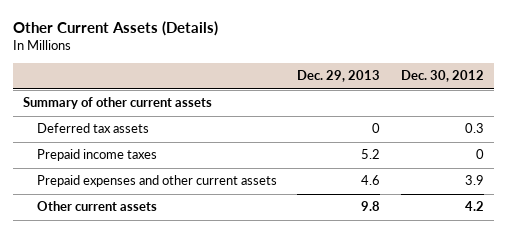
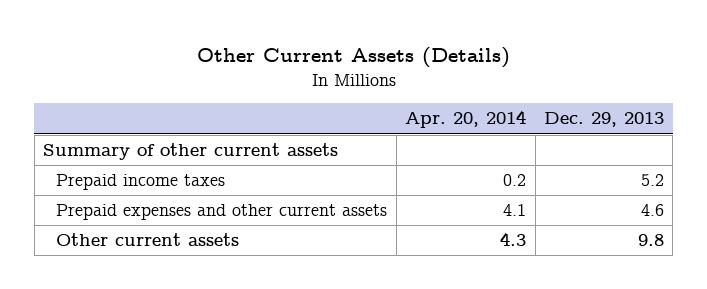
[400,70,484,83] Dec. 30, 2012 -> none
none -> [405,110,527,129] Apr. 20, 2014
[37,123,150,134] Deferred tax assets -> none

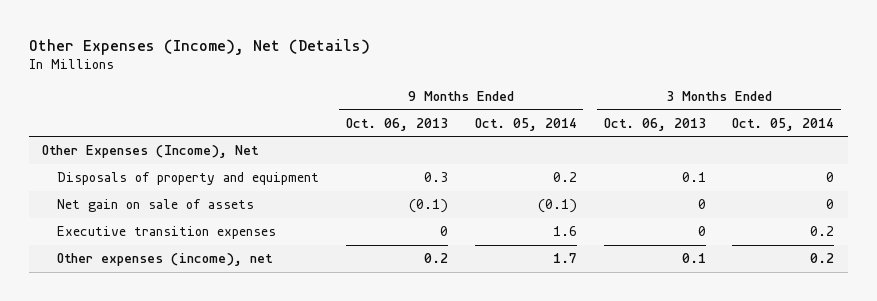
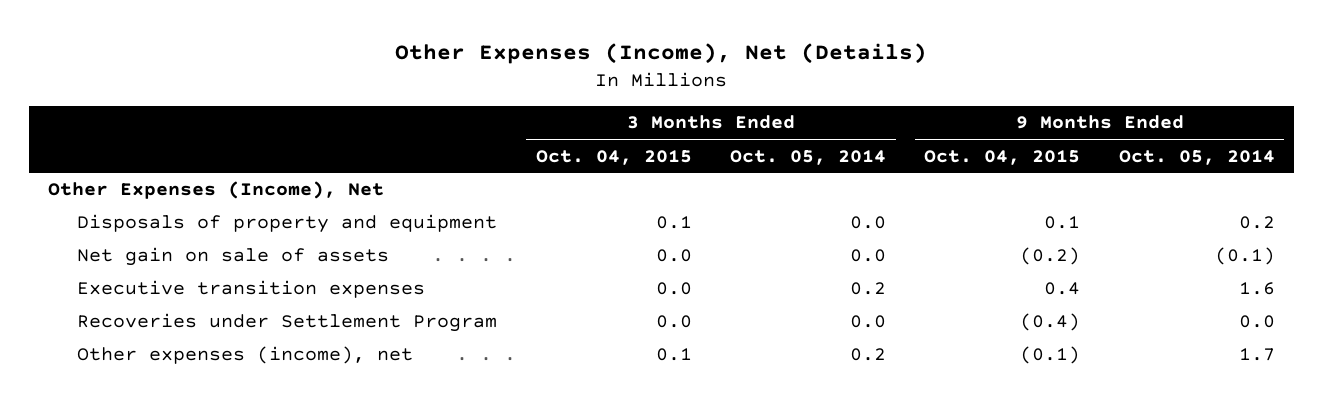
[345,117,448,131] Oct. 06, 2013 -> none
[603,117,706,131] Oct. 06, 2013 -> none
none -> [535,149,692,165] Oct. 04, 2015
none -> [924,149,1081,165] Oct. 04, 2015
[826,172,835,183] 0 -> [849,216,886,230] 0.0
[826,199,835,210] 0 -> [849,249,886,263] 0.0
none -> [77,313,498,333] Recoveries under Settlement Program

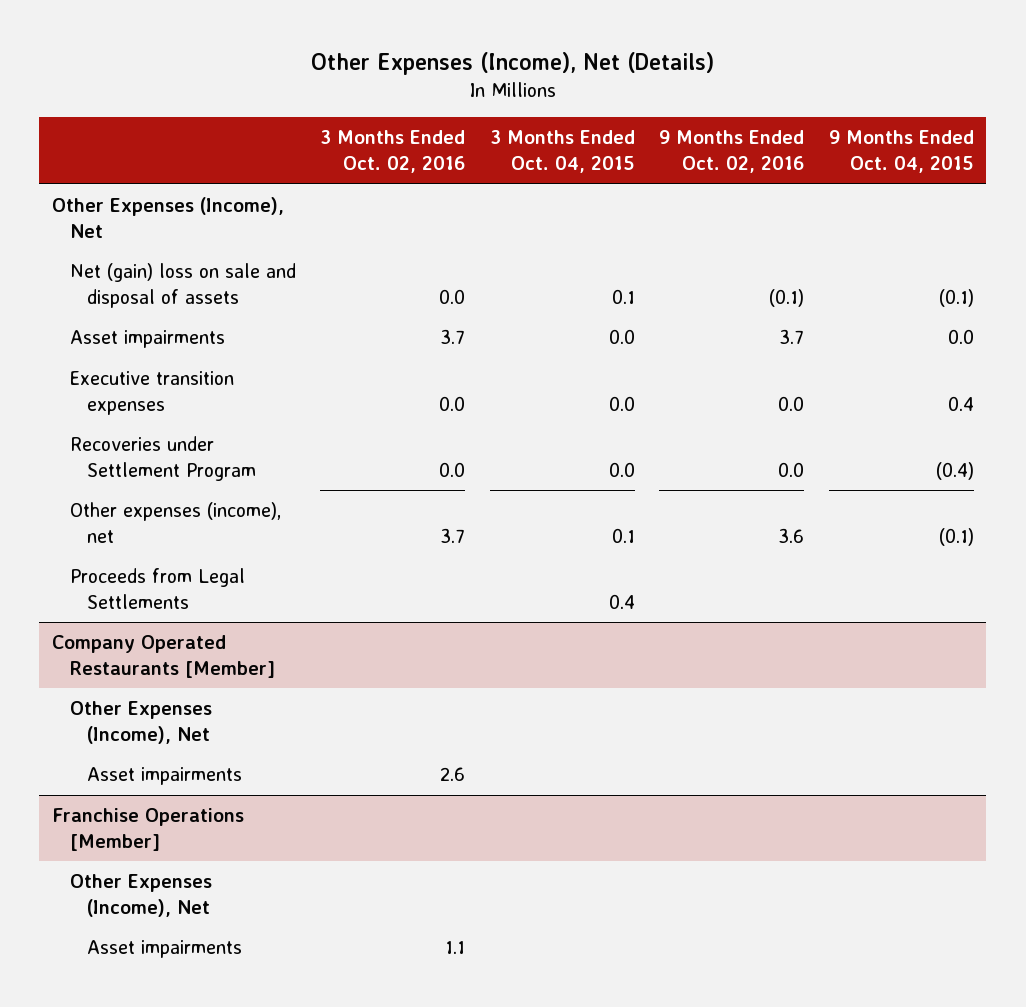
[729,149,886,165] Oct. 05, 2014 -> none
[1118,149,1275,165] Oct. 05, 2014 -> none
none -> [320,130,466,174] 3 Months Ended Oct. 02, 2016
none -> [659,130,805,174] 9 Months Ended Oct. 02, 2016
[77,214,498,234] Disposals of property and equipment -> none
[77,247,390,267] Net gain on sale of assets -> [69,263,296,308] Net (gain) loss on sale and disposal of assets
[655,249,692,263] 0.0 -> [611,288,635,304] 0.1
[1020,247,1081,266] (0.2) -> [938,288,974,307] (0.1)
none -> [69,330,225,349] Asset impairments
none -> [69,568,245,609] Proceeds from Legal Settlements
none -> [51,635,275,678] Company Operated Restaurants [Member]
none -> [69,701,212,744] Other Expenses (Income), Net
none -> [87,767,243,786] Asset impairments
none -> [51,808,244,851] Franchise Operations [Member]
none -> [69,874,212,917] Other Expenses (Income), Net
none -> [87,940,243,959] Asset impairments

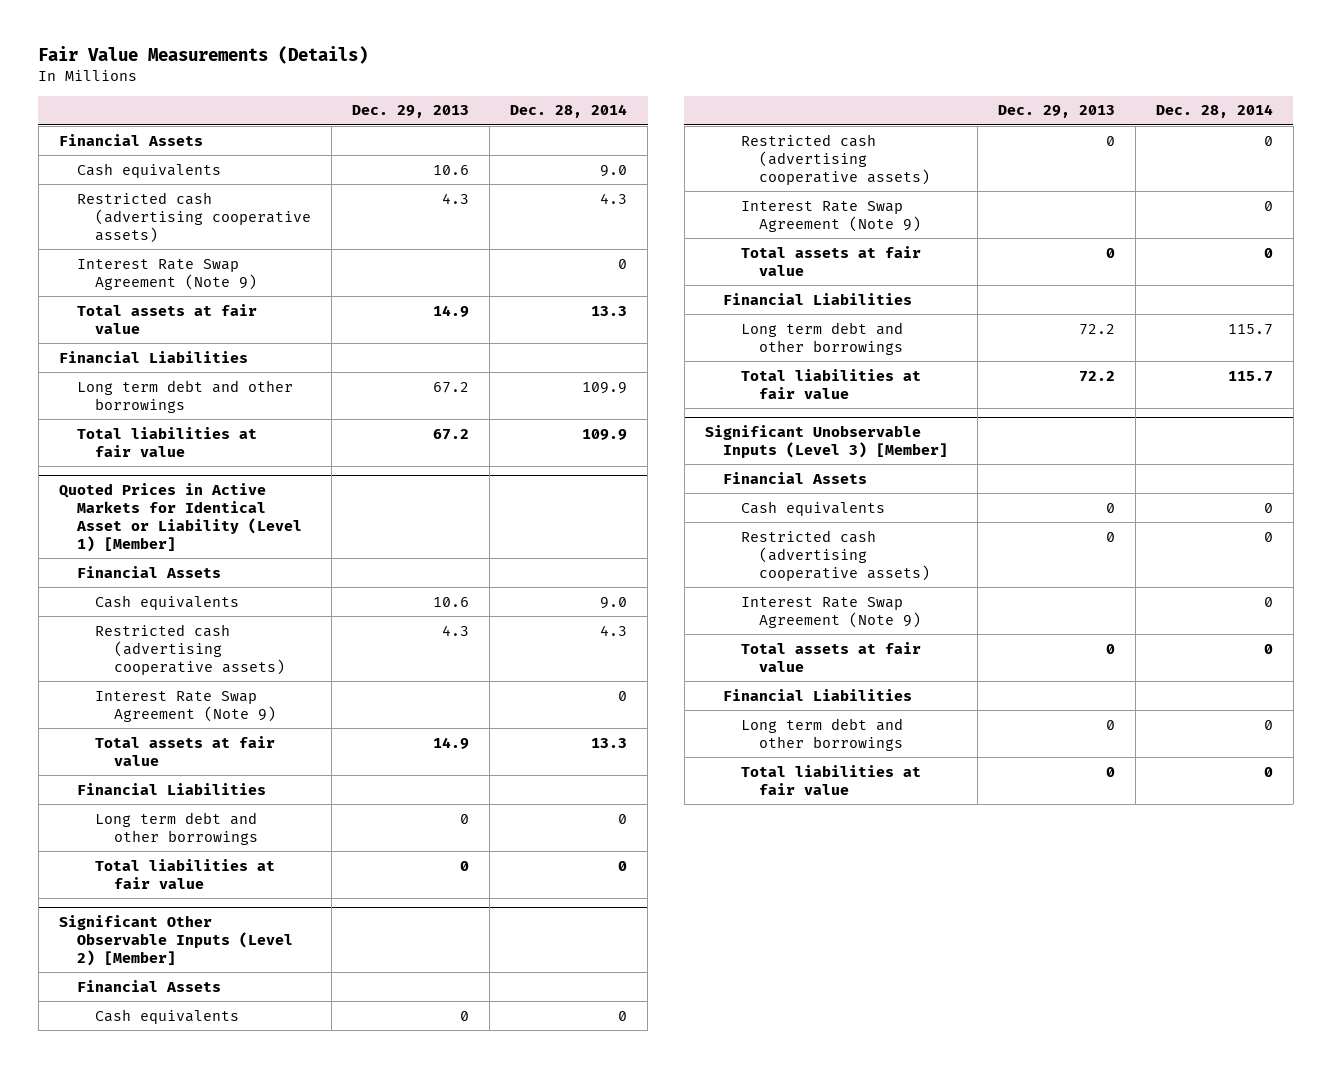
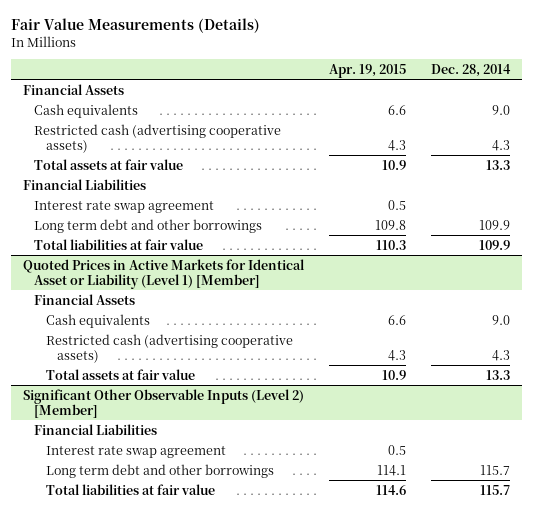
[352,105,470,119] Dec. 29, 2013 -> none
none -> [328,63,406,78] Apr. 19, 2015
[77,258,258,290] Interest Rate Swap Agreement (Note 9) -> none
none -> [34,200,215,213] Interest rate swap agreement
[95,690,276,722] Interest Rate Swap Agreement (Note 9) -> none
[77,782,267,795] Financial Liabilities -> none
[95,811,258,845] Long term debt and other borrowings -> none
[95,858,276,889] Total liabilities at fair value -> none
[77,979,222,992] Financial Assets -> none
[95,1008,240,1024] Cash equivalents -> none
[741,133,931,185] Restricted cash (advertising cooperative assets) -> none
[741,200,922,232] Interest Rate Swap Agreement (Note 9) -> none
[741,245,922,276] Total assets at fair value -> none
none -> [45,445,226,458] Interest rate swap agreement
[704,424,948,458] Significant Unobservable Inputs (Level 3) [Member] -> none
[722,471,867,484] Financial Assets -> none
[741,500,886,516] Cash equivalents -> none
[741,529,931,581] Restricted cash (advertising cooperative assets) -> none
[741,596,922,628] Interest Rate Swap Agreement (Note 9) -> none
[741,641,922,672] Total assets at fair value -> none
[722,688,912,701] Financial Liabilities -> none
[741,717,904,751] Long term debt and other borrowings -> none
[741,764,922,795] Total liabilities at fair value -> none

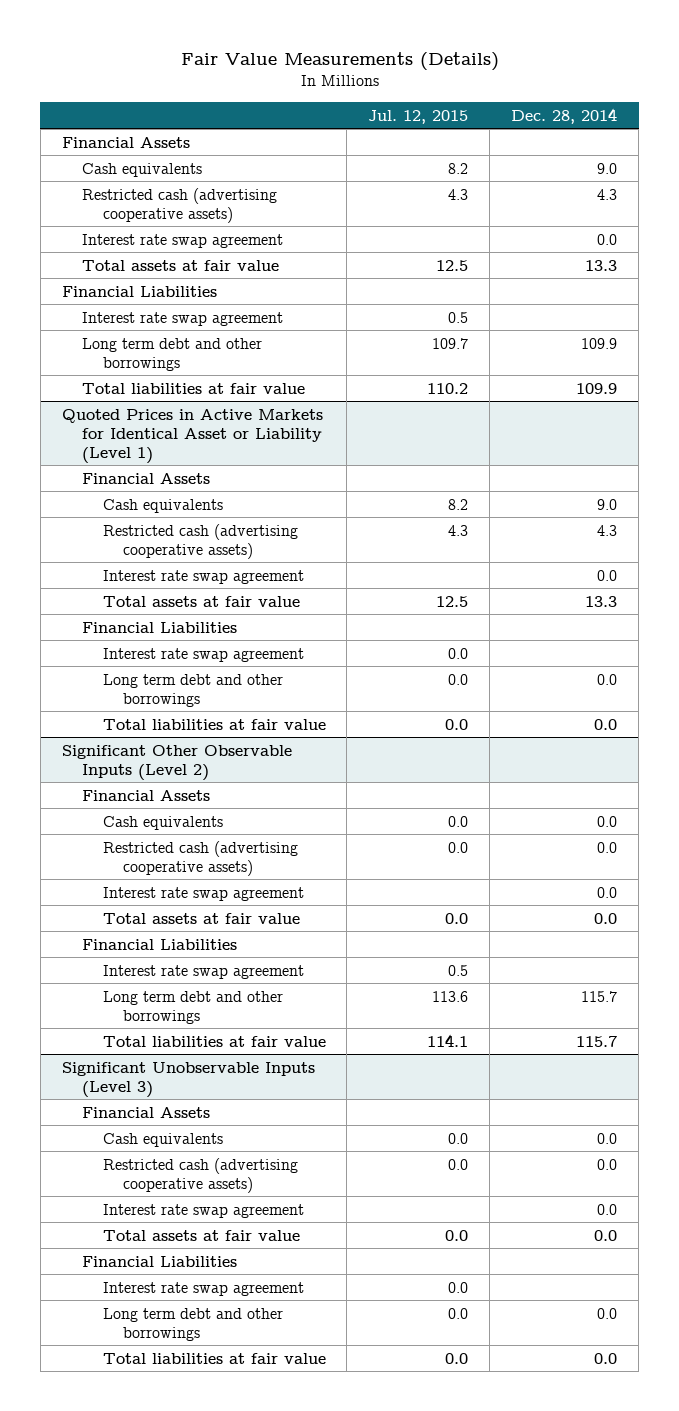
[328,63,406,78] Apr. 19, 2015 -> none
none -> [368,109,469,124] Jul. 12, 2015
none -> [82,233,284,248] Interest rate swap agreement
[23,258,306,289] Quoted Prices in Active Markets for Identical Asset or Liability (Level 1) [Member] -> [61,408,323,464] Quoted Prices in Active Markets for Identical Asset or Liability (Level 1)
none -> [102,569,304,584] Interest rate swap agreement
[23,388,305,418] Significant Other Observable Inputs (Level 2) [Member] -> none
none -> [102,673,283,707] Long term debt and other borrowings
none -> [102,718,326,730] Total liabilities at fair value
none -> [61,744,292,781] Significant Other Observable Inputs (Level 2)
none -> [82,789,211,801] Financial Assets
none -> [102,815,223,830] Cash equivalents
none -> [102,840,298,876] Restricted cash (advertising cooperative assets)
none -> [102,886,304,901] Interest rate swap agreement
none -> [102,912,300,924] Total assets at fair value
none -> [82,938,238,950] Financial Liabilities
none -> [102,964,304,979] Interest rate swap agreement
none -> [61,1061,315,1098] Significant Unobservable Inputs (Level 3)
none -> [82,1106,211,1118] Financial Assets
none -> [102,1132,223,1147] Cash equivalents
none -> [102,1157,298,1193] Restricted cash (advertising cooperative assets)
none -> [102,1203,304,1218] Interest rate swap agreement
none -> [102,1229,300,1241] Total assets at fair value
none -> [82,1255,238,1267] Financial Liabilities
none -> [102,1281,304,1296] Interest rate swap agreement
none -> [102,1307,283,1341] Long term debt and other borrowings
none -> [102,1352,326,1364] Total liabilities at fair value

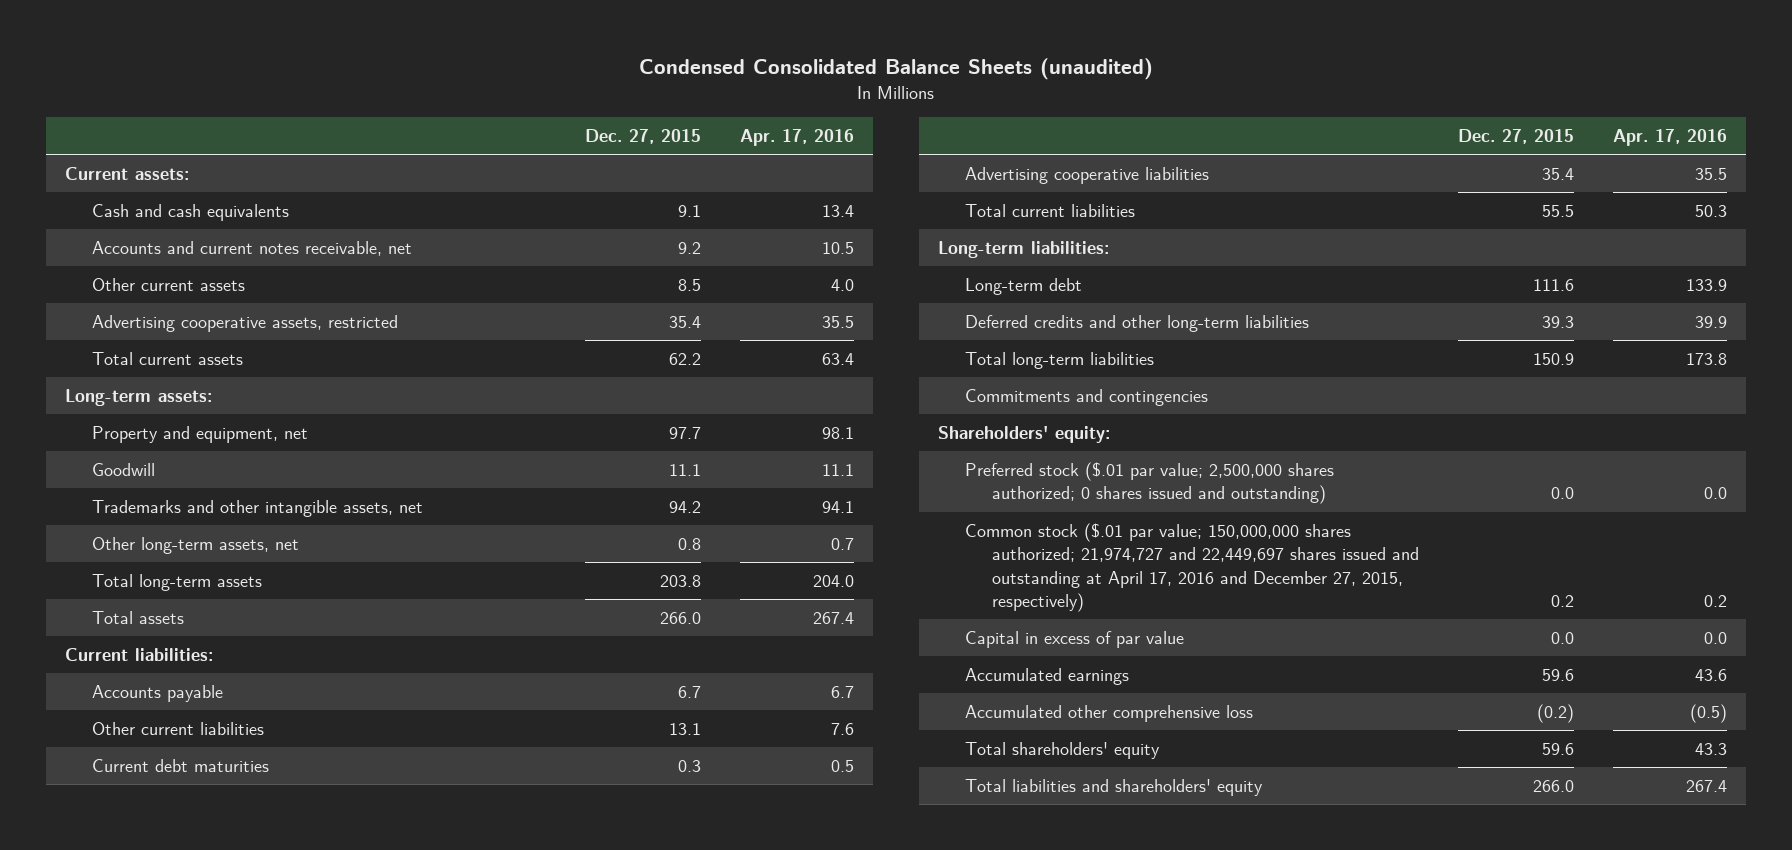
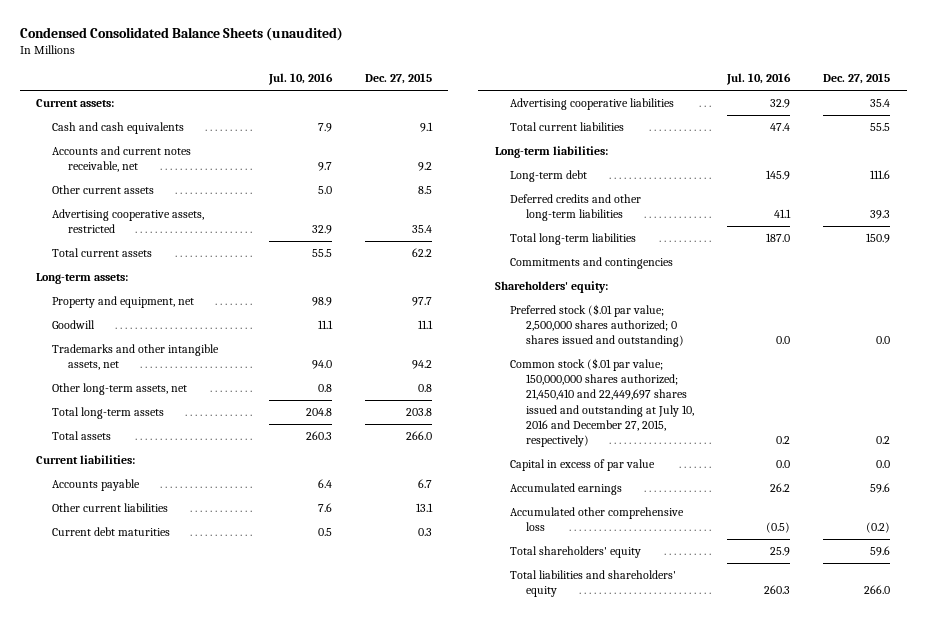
[739,128,854,146] Apr. 17, 2016 -> none
none -> [267,73,333,86] Jul. 10, 2016
[964,523,1419,612] Common stock ($.01 par value; 150,000,000 shares authorized; 21,974,727 and 22,449,697 shares issued and outstanding at April 17, 2016 and December 27, 2015, respectively) -> [510,358,695,448] Common stock ($.01 par value; 150,000,000 shares authorized; 21,450,410 and 22,449,697 shares issued and outstanding at July 10, 2016 and December 27, 2015, respectively)

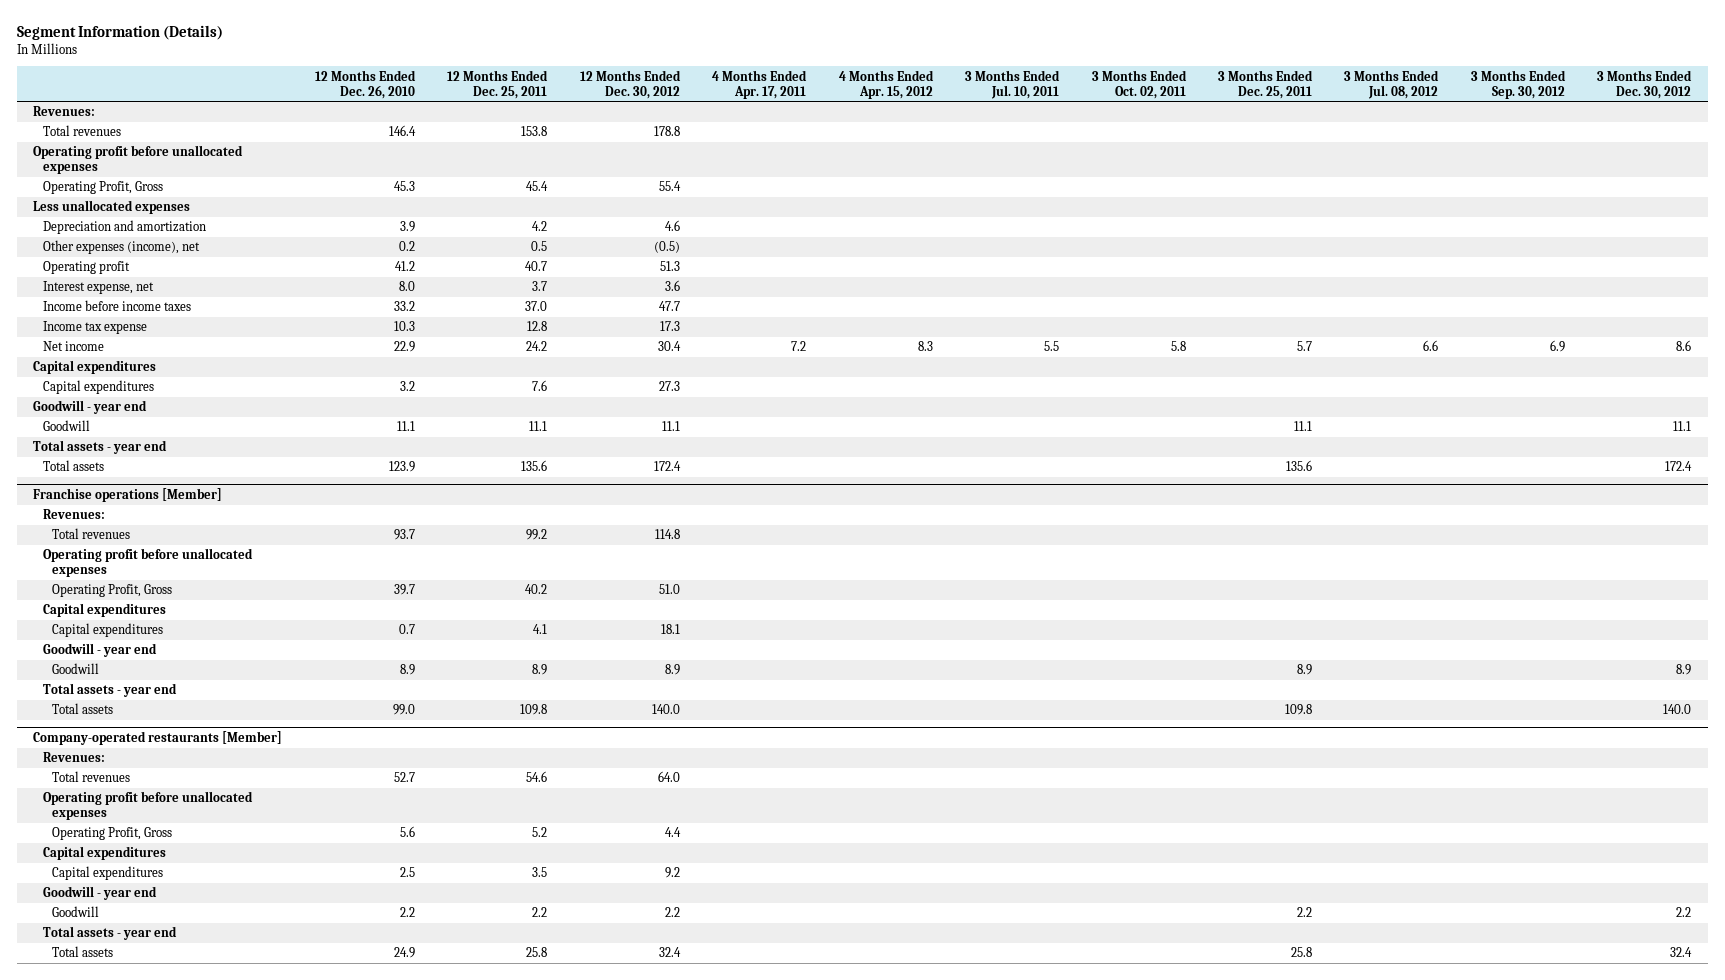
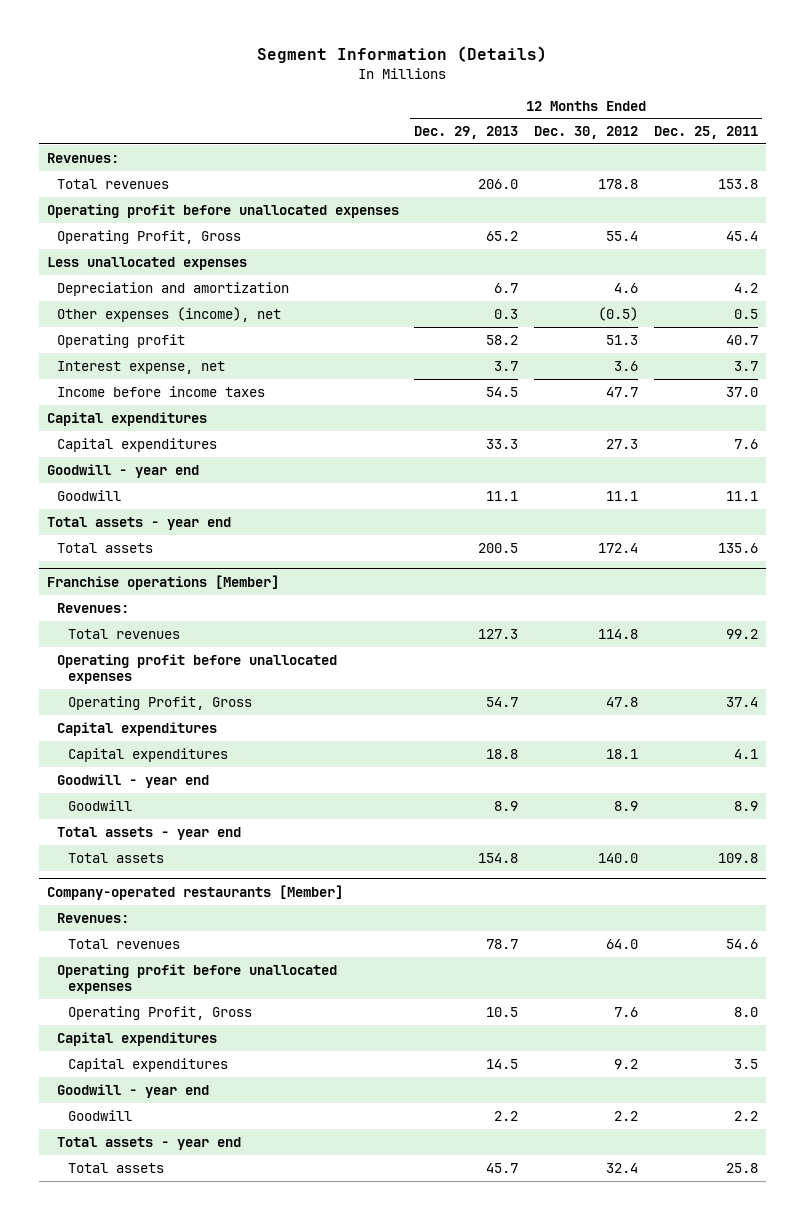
[314,69,416,99] 12 Months Ended Dec. 26, 2010 -> none
[712,69,808,99] 4 Months Ended Apr. 17, 2011 -> none
[838,69,934,99] 4 Months Ended Apr. 15, 2012 -> none
[965,69,1061,99] 3 Months Ended Jul. 10, 2011 -> none
[1091,69,1187,99] 3 Months Ended Oct. 02, 2011 -> none
[1218,69,1314,99] 3 Months Ended Dec. 25, 2011 -> none
[1344,69,1440,99] 3 Months Ended Jul. 08, 2012 -> none
[1470,69,1566,99] 3 Months Ended Sep. 30, 2012 -> none
[1597,69,1693,99] 3 Months Ended Dec. 30, 2012 -> none
none -> [414,126,519,140] Dec. 29, 2013
[42,321,147,335] Income tax expense -> none
[42,341,104,352] Net income -> none
[525,584,548,595] 40.2 -> [725,696,758,707] 37.4
[658,584,680,595] 51.0 -> [605,696,638,707] 47.8
[532,827,548,838] 5.2 -> [733,1006,758,1017] 8.0
[664,827,681,838] 4.4 -> [613,1006,638,1017] 7.6

